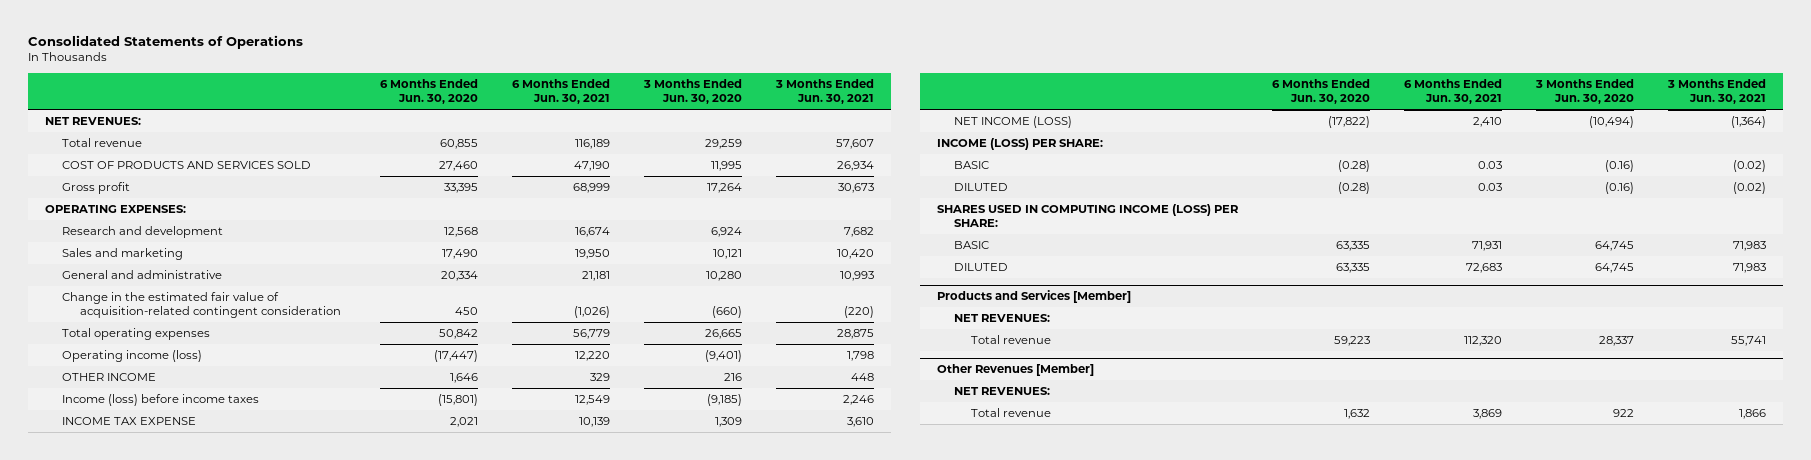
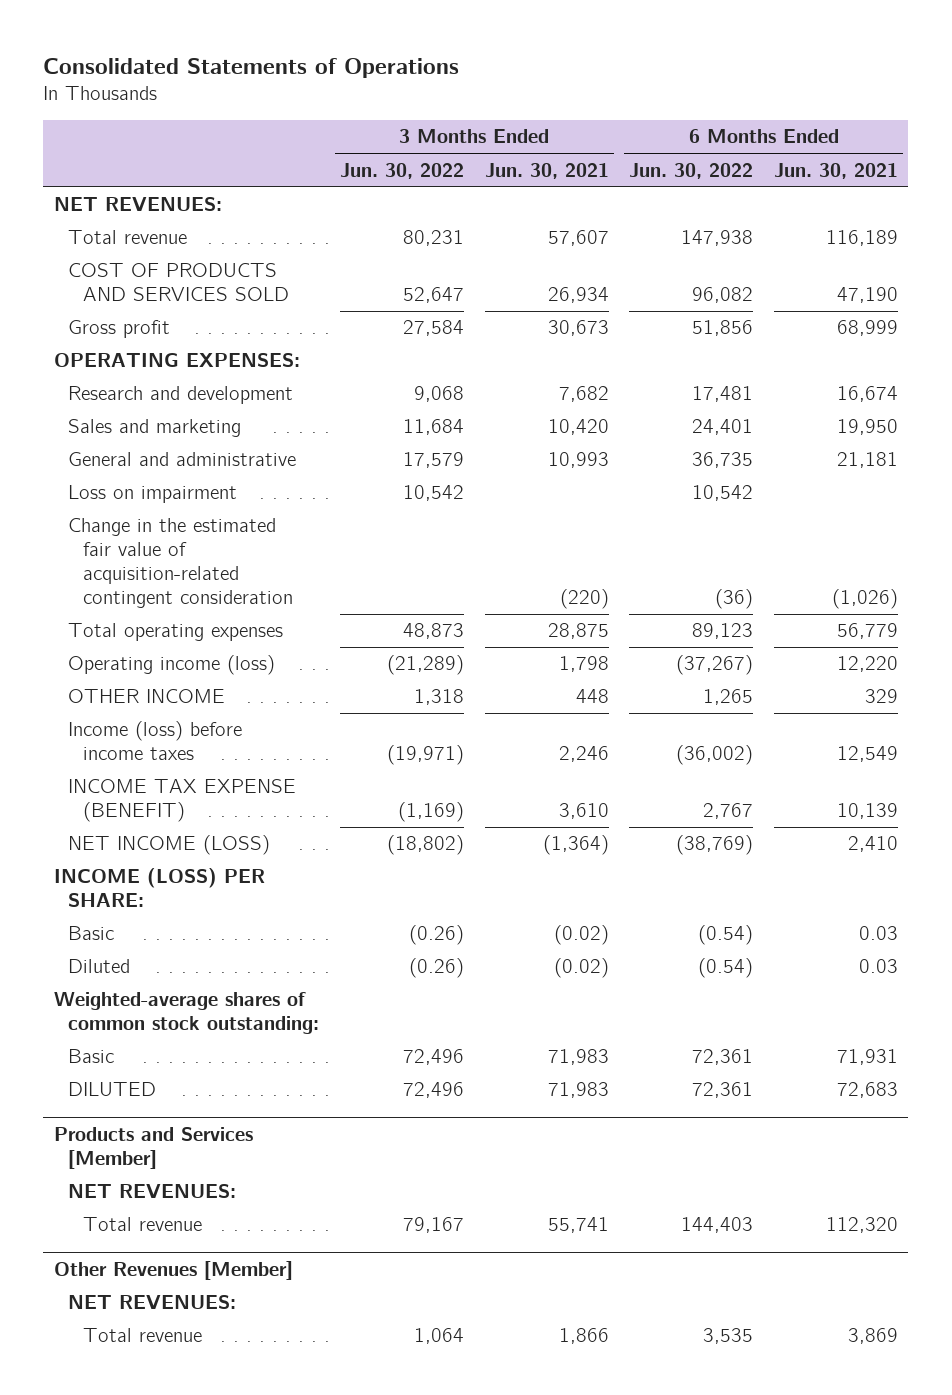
[380,78,479,104] 6 Months Ended Jun. 30, 2020 -> none
[643,78,743,104] 3 Months Ended Jun. 30, 2020 -> none
none -> [340,162,465,179] Jun. 30, 2022
none -> [629,162,754,179] Jun. 30, 2022
none -> [68,485,238,504] Loss on impairment
[62,417,197,426] INCOME TAX EXPENSE -> [68,779,297,823] INCOME TAX EXPENSE (BENEFIT)
[953,161,989,170] BASIC -> [68,926,115,941] Basic
[953,183,1008,192] DILUTED -> [68,959,131,974] Diluted
[936,204,1239,228] SHARES USED IN COMPUTING INCOME (LOSS) PER SHARE: -> [53,992,320,1035] Weighted-average shares of common stock outstanding:
[953,241,989,250] BASIC -> [68,1049,115,1064] Basic

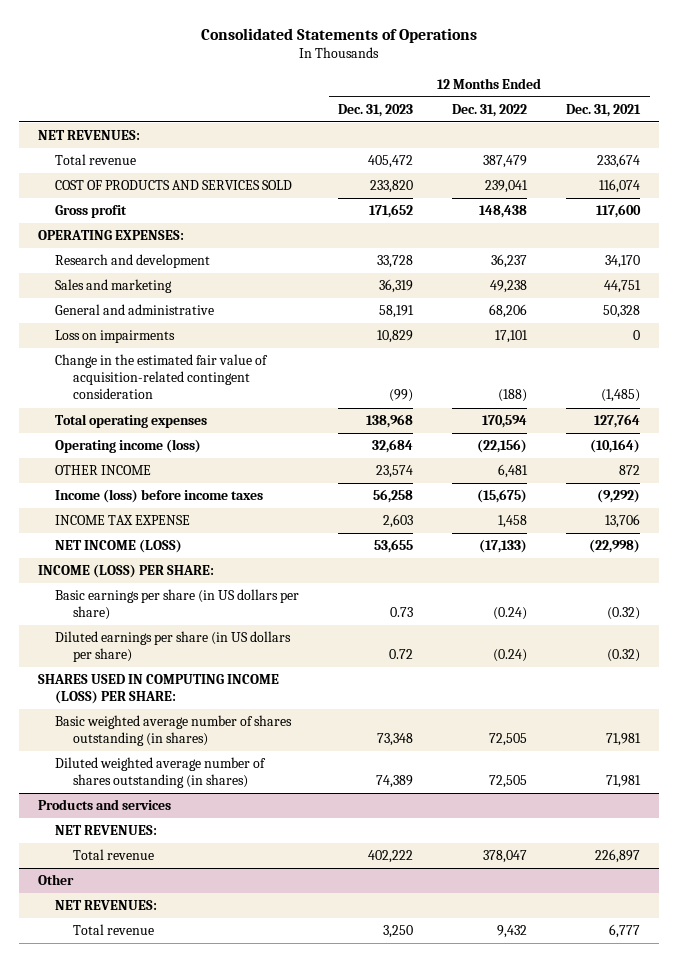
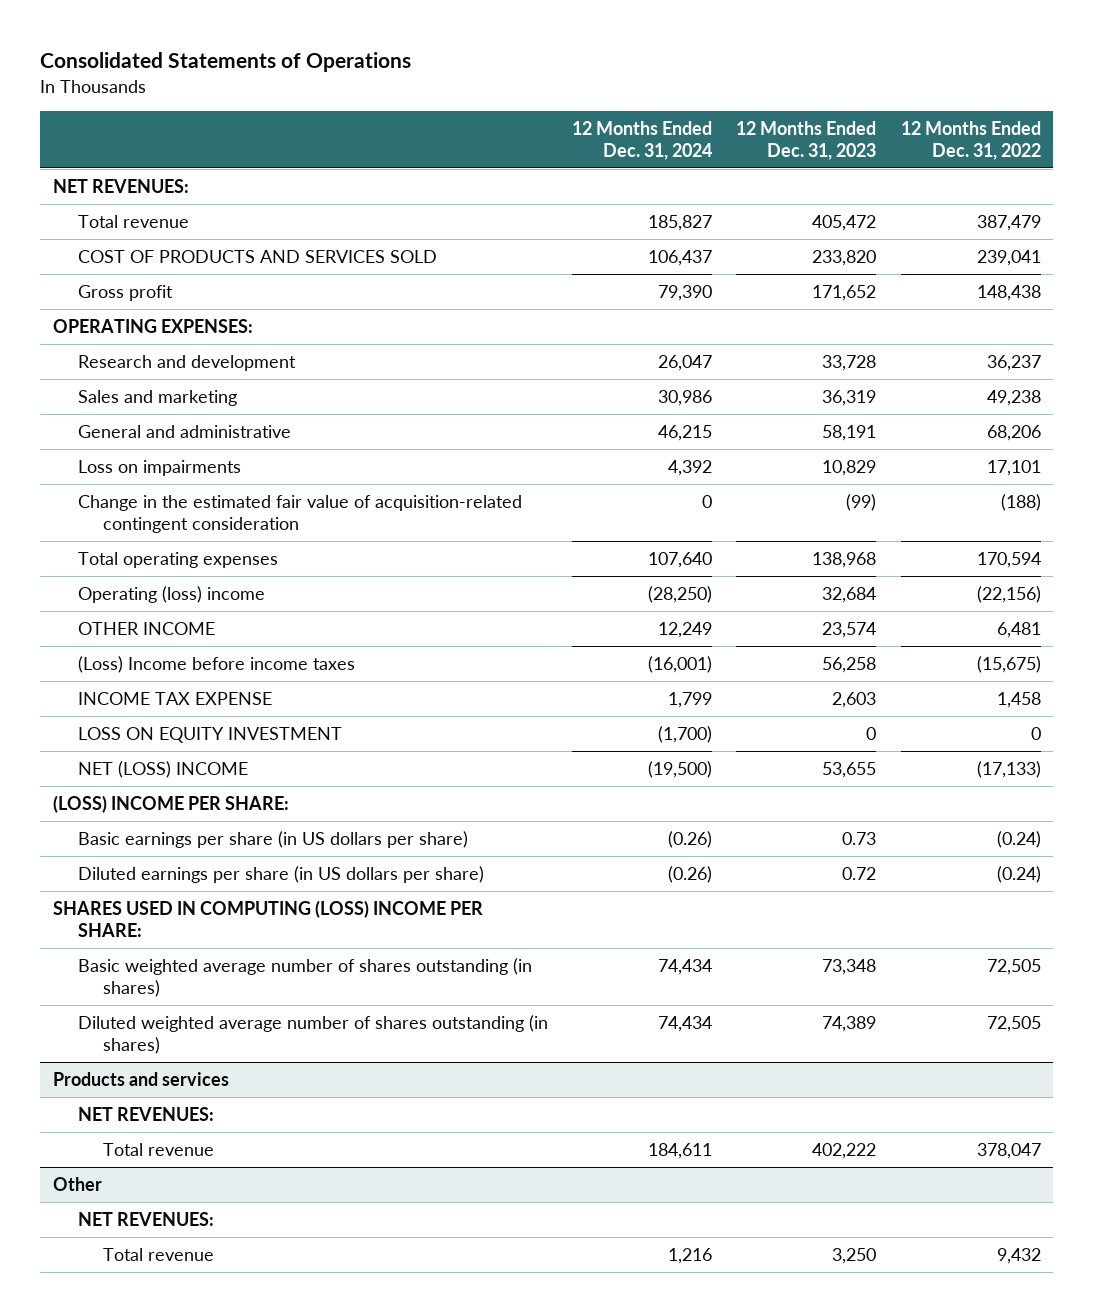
[565,103,641,117] Dec. 31, 2021 -> none
none -> [572,120,713,160] 12 Months Ended Dec. 31, 2024
[55,439,202,454] Operating income (loss) -> [77,586,265,604] Operating (loss) income
[55,489,264,504] Income (loss) before income taxes -> [77,656,355,674] (Loss) Income before income taxes
none -> [77,727,342,744] LOSS ON EQUITY INVESTMENT
[55,539,183,554] NET INCOME (LOSS) -> [77,761,248,779] NET (LOSS) INCOME
[38,564,215,579] INCOME (LOSS) PER SHARE: -> [52,795,289,814] (LOSS) INCOME PER SHARE:
[38,674,280,705] SHARES USED IN COMPUTING INCOME (LOSS) PER SHARE: -> [52,900,483,937] SHARES USED IN COMPUTING (LOSS) INCOME PER SHARE:

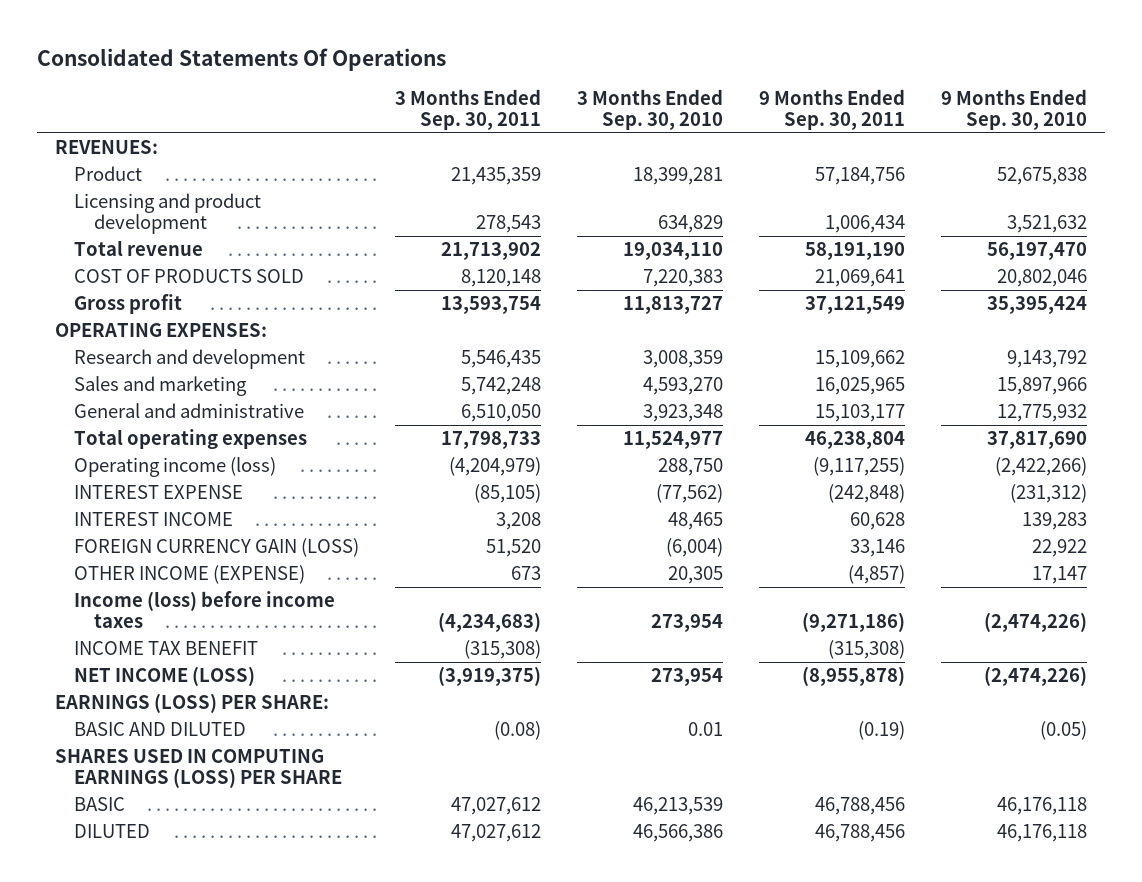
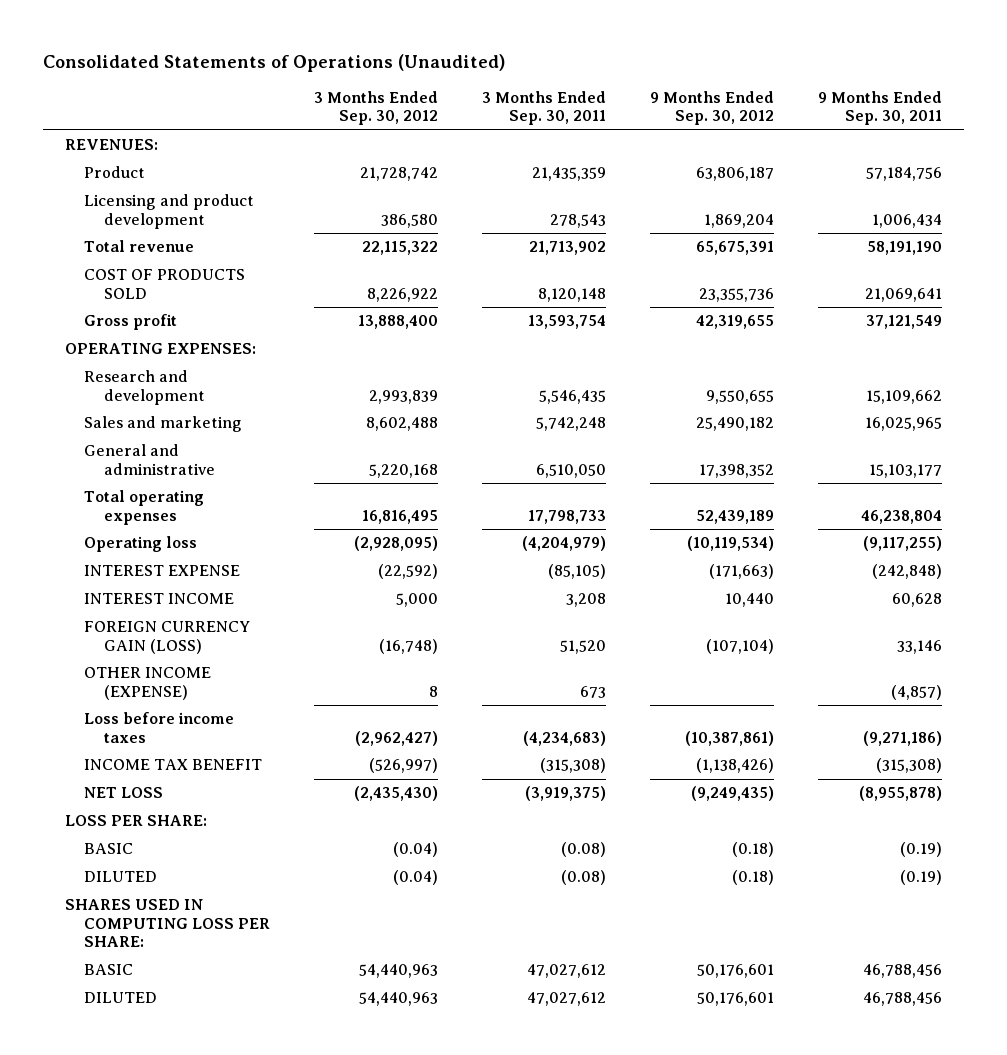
[37,47,447,71] Consolidated Statements Of Operations -> [43,53,506,72] Consolidated Statements of Operations (Unaudited)
[577,88,724,130] 3 Months Ended Sep. 30, 2010 -> none
[940,88,1087,130] 9 Months Ended Sep. 30, 2010 -> none
none -> [314,90,439,126] 3 Months Ended Sep. 30, 2012
none -> [650,90,775,126] 9 Months Ended Sep. 30, 2012
[74,457,277,478] Operating income (loss) -> [84,536,198,553] Operating loss
[74,591,336,629] Income (loss) before income taxes -> [84,712,235,743] Loss before income taxes
[74,666,256,687] NET INCOME (LOSS) -> [84,787,164,799] NET LOSS
[55,693,330,714] EARNINGS (LOSS) PER SHARE: -> [65,815,208,827] LOSS PER SHARE:
[74,722,247,737] BASIC AND DILUTED -> [84,843,134,855] BASIC
none -> [84,871,158,883] DILUTED
[55,749,343,789] SHARES USED IN COMPUTING EARNINGS (LOSS) PER SHARE -> [65,899,271,948] SHARES USED IN COMPUTING LOSS PER SHARE:

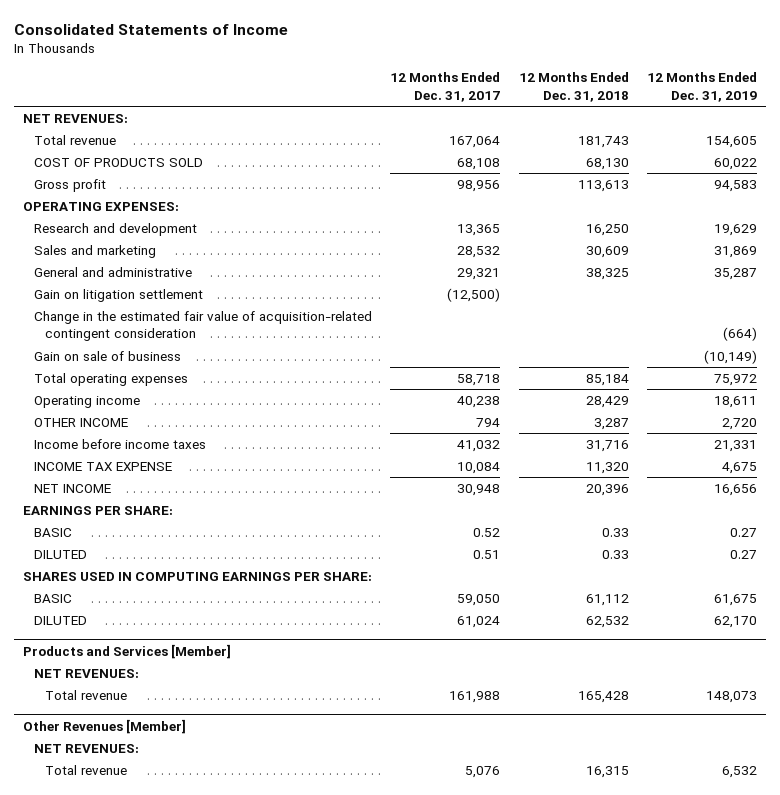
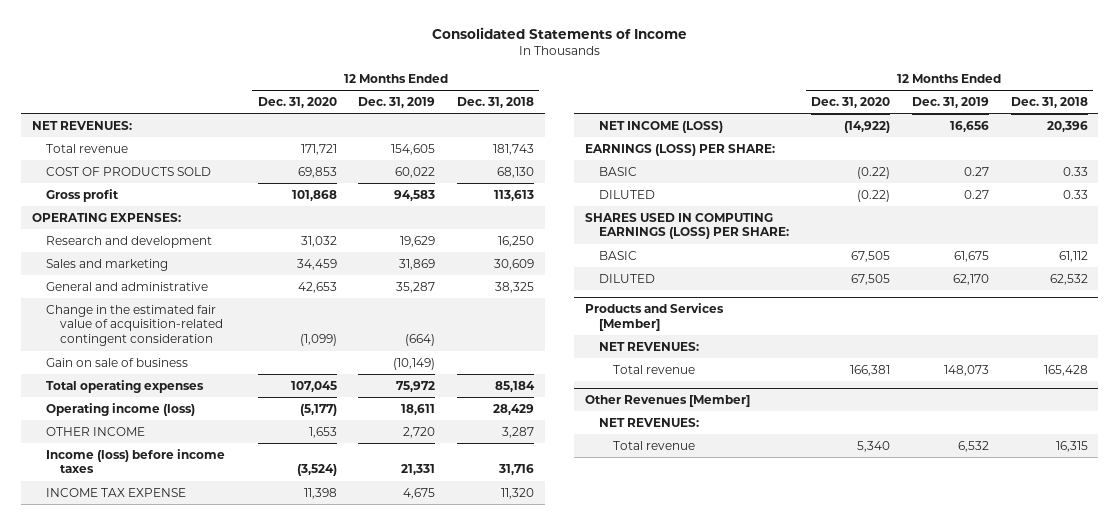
[390,72,501,102] 12 Months Ended Dec. 31, 2017 -> none
none -> [257,96,337,108] Dec. 31, 2020
[34,288,204,302] Gain on litigation settlement -> none
[34,395,141,408] Operating income -> [45,402,195,416] Operating income (loss)
[34,438,207,449] Income before income taxes -> [45,448,225,474] Income (loss) before income taxes
[34,483,112,493] NET INCOME -> [599,120,724,133] NET INCOME (LOSS)
[22,505,173,515] EARNINGS PER SHARE: -> [585,143,776,156] EARNINGS (LOSS) PER SHARE:
[22,571,372,581] SHARES USED IN COMPUTING EARNINGS PER SHARE: -> [585,212,790,240] SHARES USED IN COMPUTING EARNINGS (LOSS) PER SHARE:

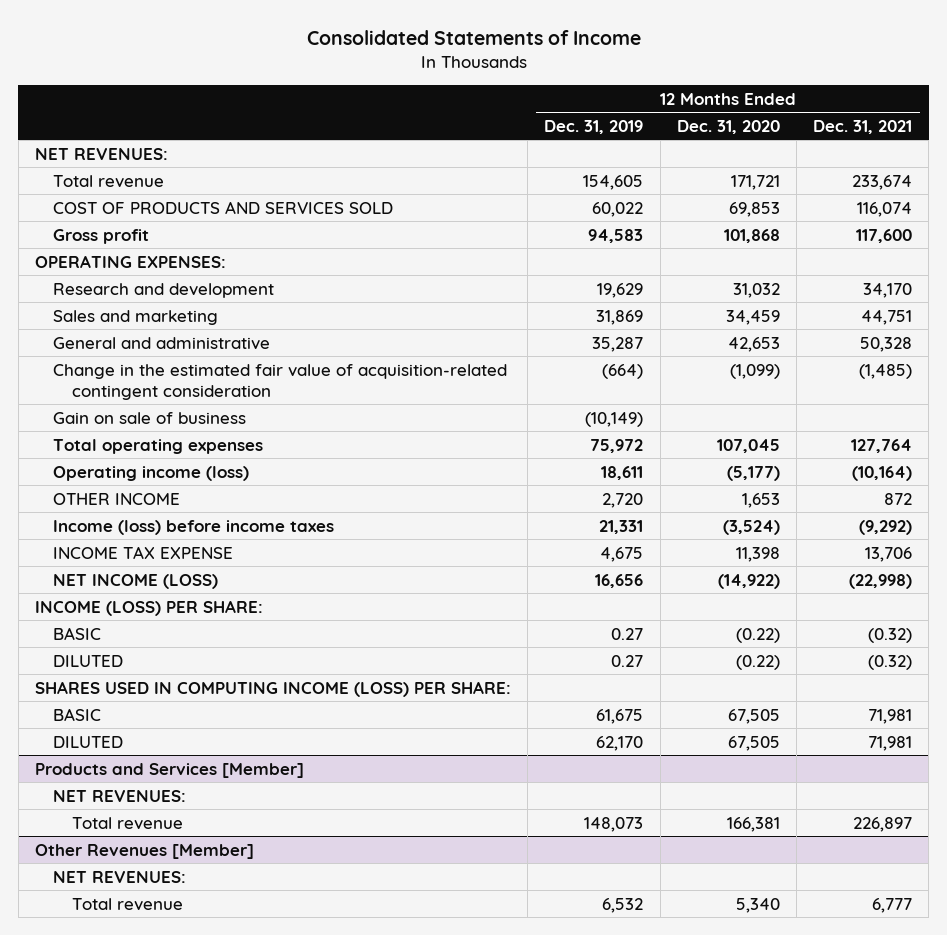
[456,96,534,108] Dec. 31, 2018 -> none
none -> [812,120,912,135] Dec. 31, 2021
[45,166,211,176] COST OF PRODUCTS SOLD -> [53,200,394,214] COST OF PRODUCTS AND SERVICES SOLD
[585,143,776,156] EARNINGS (LOSS) PER SHARE: -> [35,599,264,616] INCOME (LOSS) PER SHARE:
[585,212,790,240] SHARES USED IN COMPUTING EARNINGS (LOSS) PER SHARE: -> [35,680,512,697] SHARES USED IN COMPUTING INCOME (LOSS) PER SHARE:

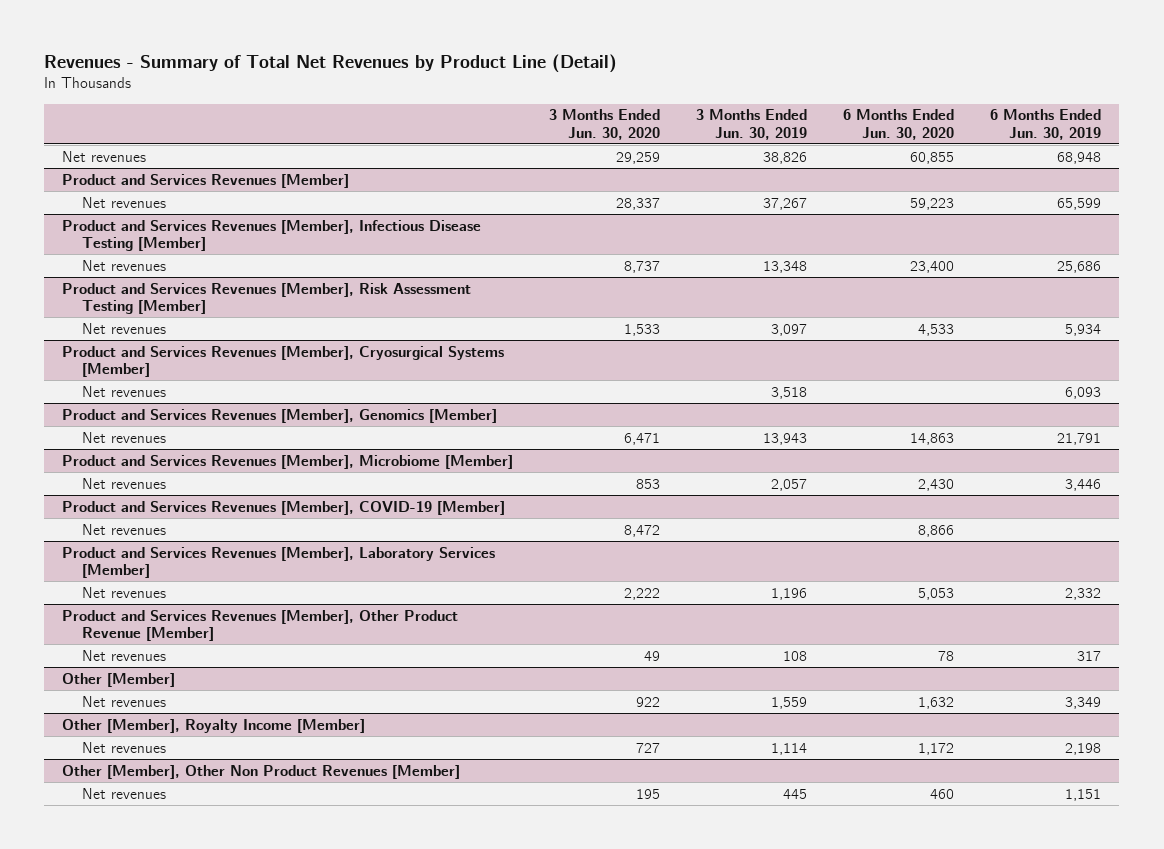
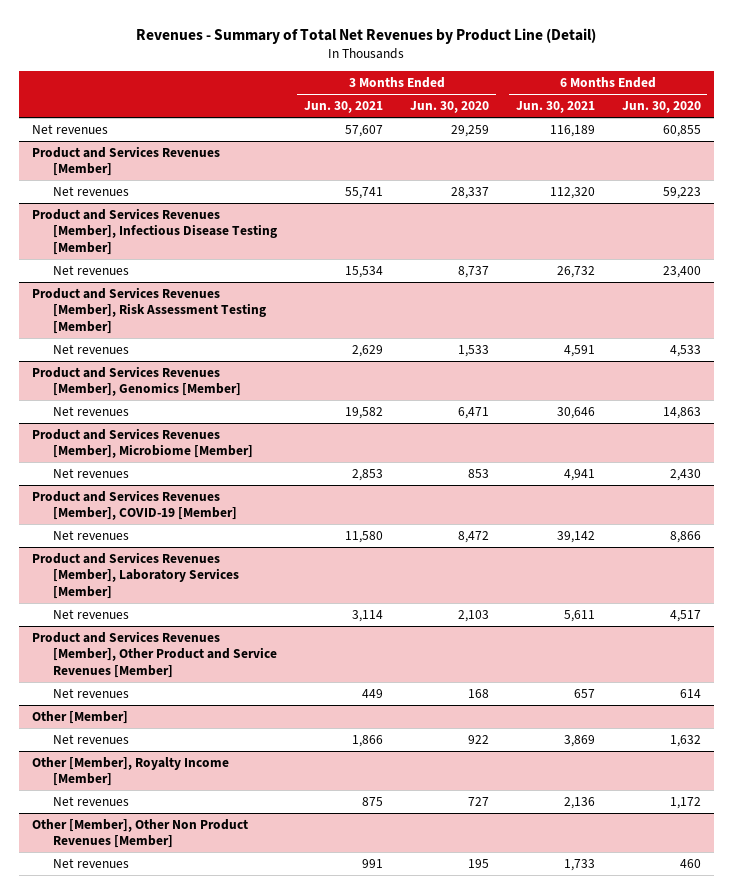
[696,109,808,140] 3 Months Ended Jun. 30, 2019 -> none
[990,109,1102,140] 6 Months Ended Jun. 30, 2019 -> none
none -> [304,101,384,114] Jun. 30, 2021
none -> [515,101,595,114] Jun. 30, 2021
[62,345,505,378] Product and Services Revenues [Member], Cryosurgical Systems [Member] -> none
[81,385,166,397] Net revenues -> none
[624,587,661,600] 2,222 -> [457,609,489,622] 2,103
[918,587,955,600] 5,053 -> [669,609,701,622] 4,517
[62,609,459,642] Product and Services Revenues [Member], Other Product Revenue [Member] -> [32,630,278,679] Product and Services Revenues [Member], Other Product and Service Revenues [Member]
[644,650,661,661] 49 -> [467,688,489,698] 168
[938,650,955,661] 78 -> [679,688,701,698] 614

